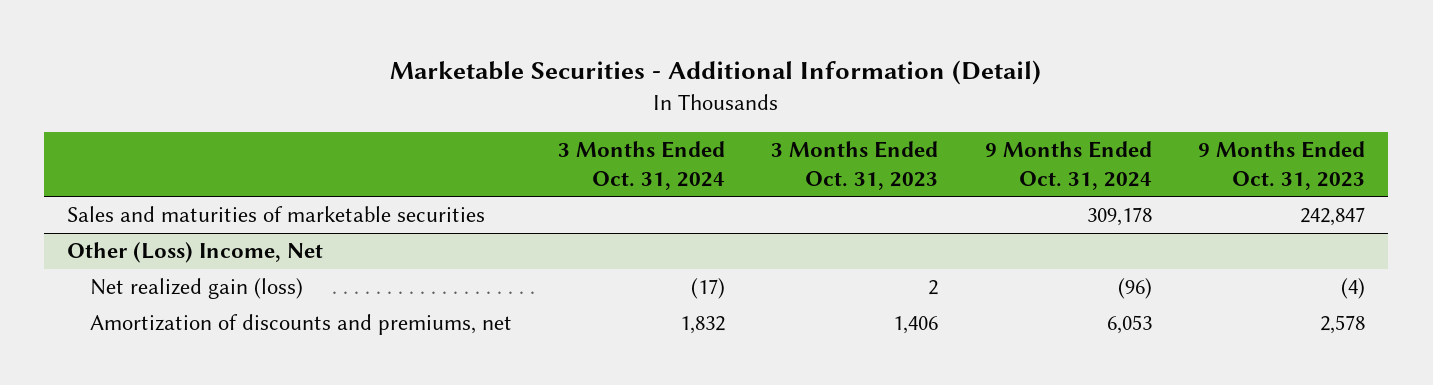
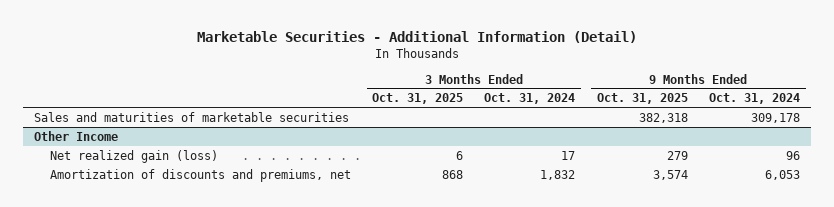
[771,141,939,190] 3 Months Ended Oct. 31, 2023 -> none
[1198,141,1366,190] 9 Months Ended Oct. 31, 2023 -> none
none -> [371,93,463,105] Oct. 31, 2025
none -> [596,93,688,105] Oct. 31, 2025
[67,242,324,264] Other (Loss) Income, Net -> [34,130,119,141] Other Income
[691,278,726,300] (17) -> [561,150,576,160] 17
[1117,278,1152,300] (96) -> [786,150,801,160] 96

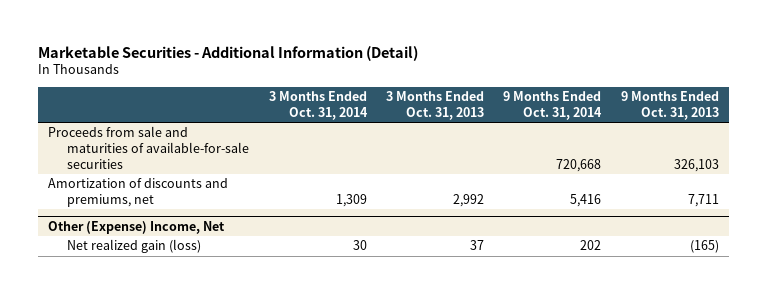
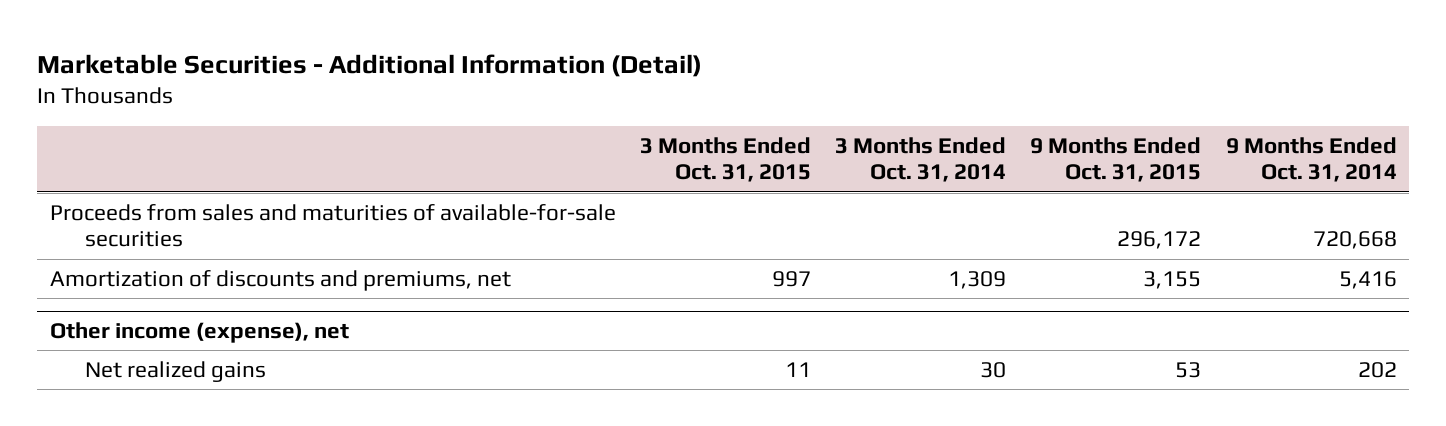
[386,91,485,120] 3 Months Ended Oct. 31, 2013 -> none
[620,91,719,120] 9 Months Ended Oct. 31, 2013 -> none
none -> [639,136,811,183] 3 Months Ended Oct. 31, 2015
none -> [1030,136,1202,183] 9 Months Ended Oct. 31, 2015
[47,126,250,169] Proceeds from sale and maturities of available-for-sale securities -> [49,203,616,248] Proceeds from sales and maturities of available-for-sale securities
[47,221,225,235] Other (Expense) Income, Net -> [49,322,349,344] Other income (expense), net
[67,239,202,254] Net realized gain (loss) -> [85,360,267,382] Net realized gains

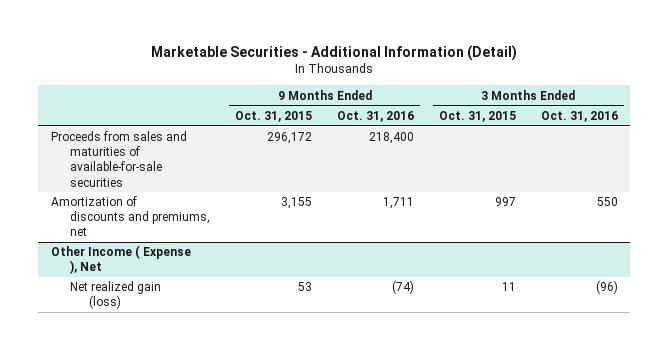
[835,136,1007,183] 3 Months Ended Oct. 31, 2014 -> none
[1225,136,1397,183] 9 Months Ended Oct. 31, 2014 -> none
none -> [337,110,415,122] Oct. 31, 2016
none -> [540,110,618,122] Oct. 31, 2016
[49,322,349,344] Other income (expense), net -> [50,245,191,275] Other Income ( Expense ), Net
[85,360,267,382] Net realized gains -> [70,281,162,310] Net realized gain (loss)

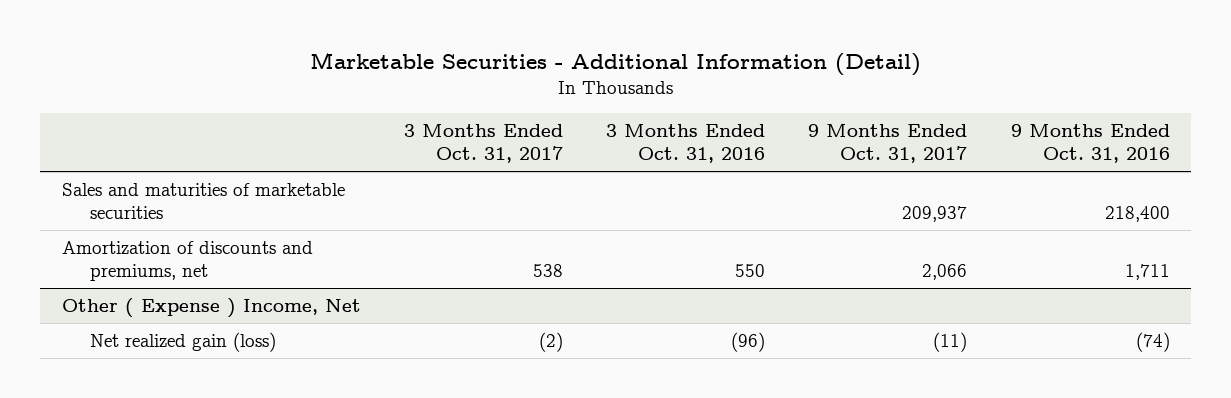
[235,110,313,122] Oct. 31, 2015 -> none
[438,110,516,122] Oct. 31, 2015 -> none
none -> [404,123,564,164] 3 Months Ended Oct. 31, 2017
none -> [808,123,968,164] 9 Months Ended Oct. 31, 2017
[50,131,187,187] Proceeds from sales and maturities of available-for-sale securities -> [61,182,345,220] Sales and maturities of marketable securities
[50,245,191,275] Other Income ( Expense ), Net -> [61,297,361,318] Other ( Expense ) Income, Net

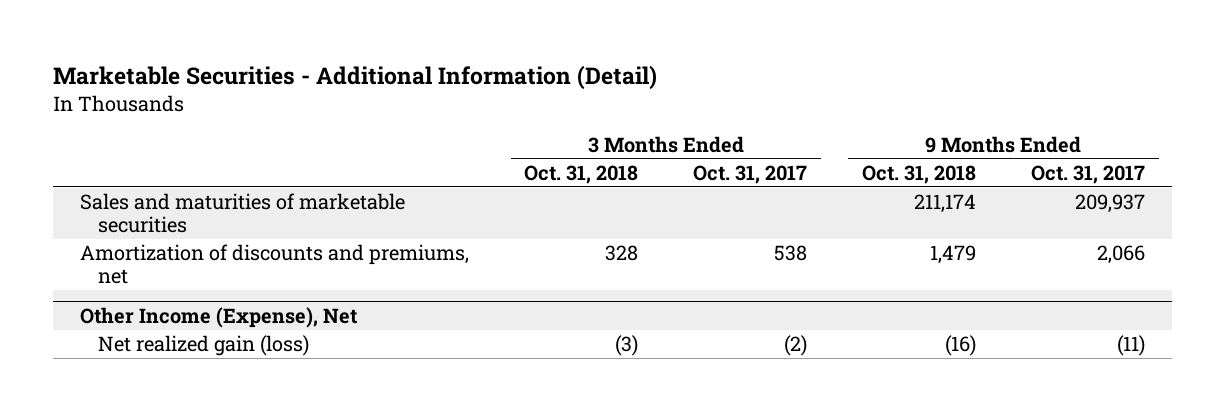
[606,123,766,164] 3 Months Ended Oct. 31, 2016 -> none
[1010,123,1170,164] 9 Months Ended Oct. 31, 2016 -> none
none -> [524,164,639,184] Oct. 31, 2018
none -> [861,164,976,184] Oct. 31, 2018
[61,297,361,318] Other ( Expense ) Income, Net -> [80,306,358,328] Other Income (Expense), Net

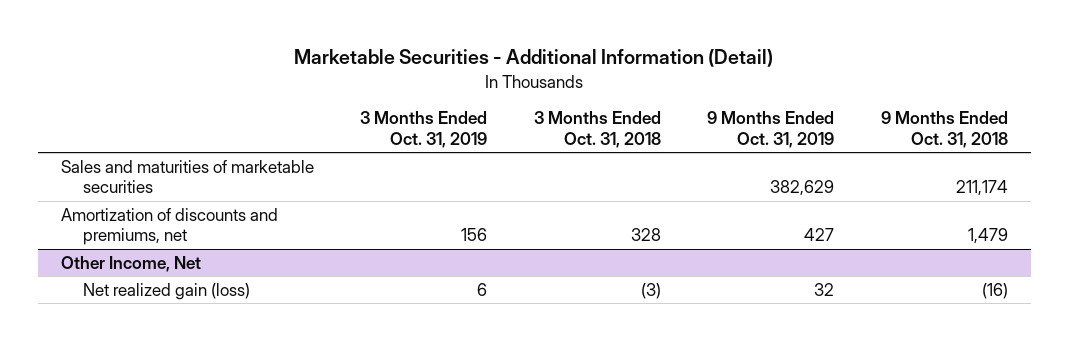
[693,164,808,184] Oct. 31, 2017 -> none
[1030,164,1145,184] Oct. 31, 2017 -> none
none -> [360,111,488,149] 3 Months Ended Oct. 31, 2019
none -> [707,111,835,149] 9 Months Ended Oct. 31, 2019
[80,306,358,328] Other Income (Expense), Net -> [61,255,202,272] Other Income, Net

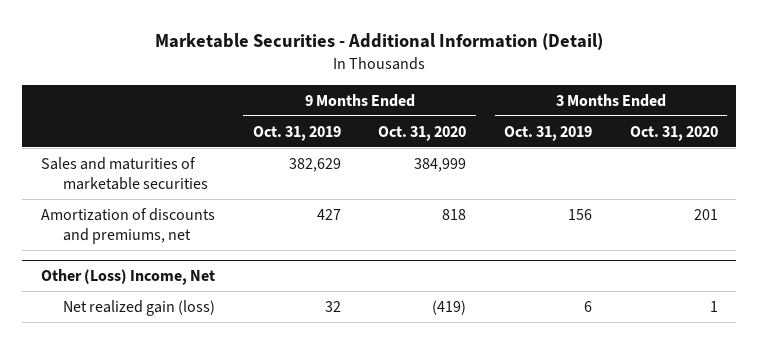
[533,111,661,149] 3 Months Ended Oct. 31, 2018 -> none
[880,111,1008,149] 9 Months Ended Oct. 31, 2018 -> none
none -> [378,125,467,141] Oct. 31, 2020
none -> [629,125,718,141] Oct. 31, 2020
[61,255,202,272] Other Income, Net -> [40,268,215,285] Other (Loss) Income, Net

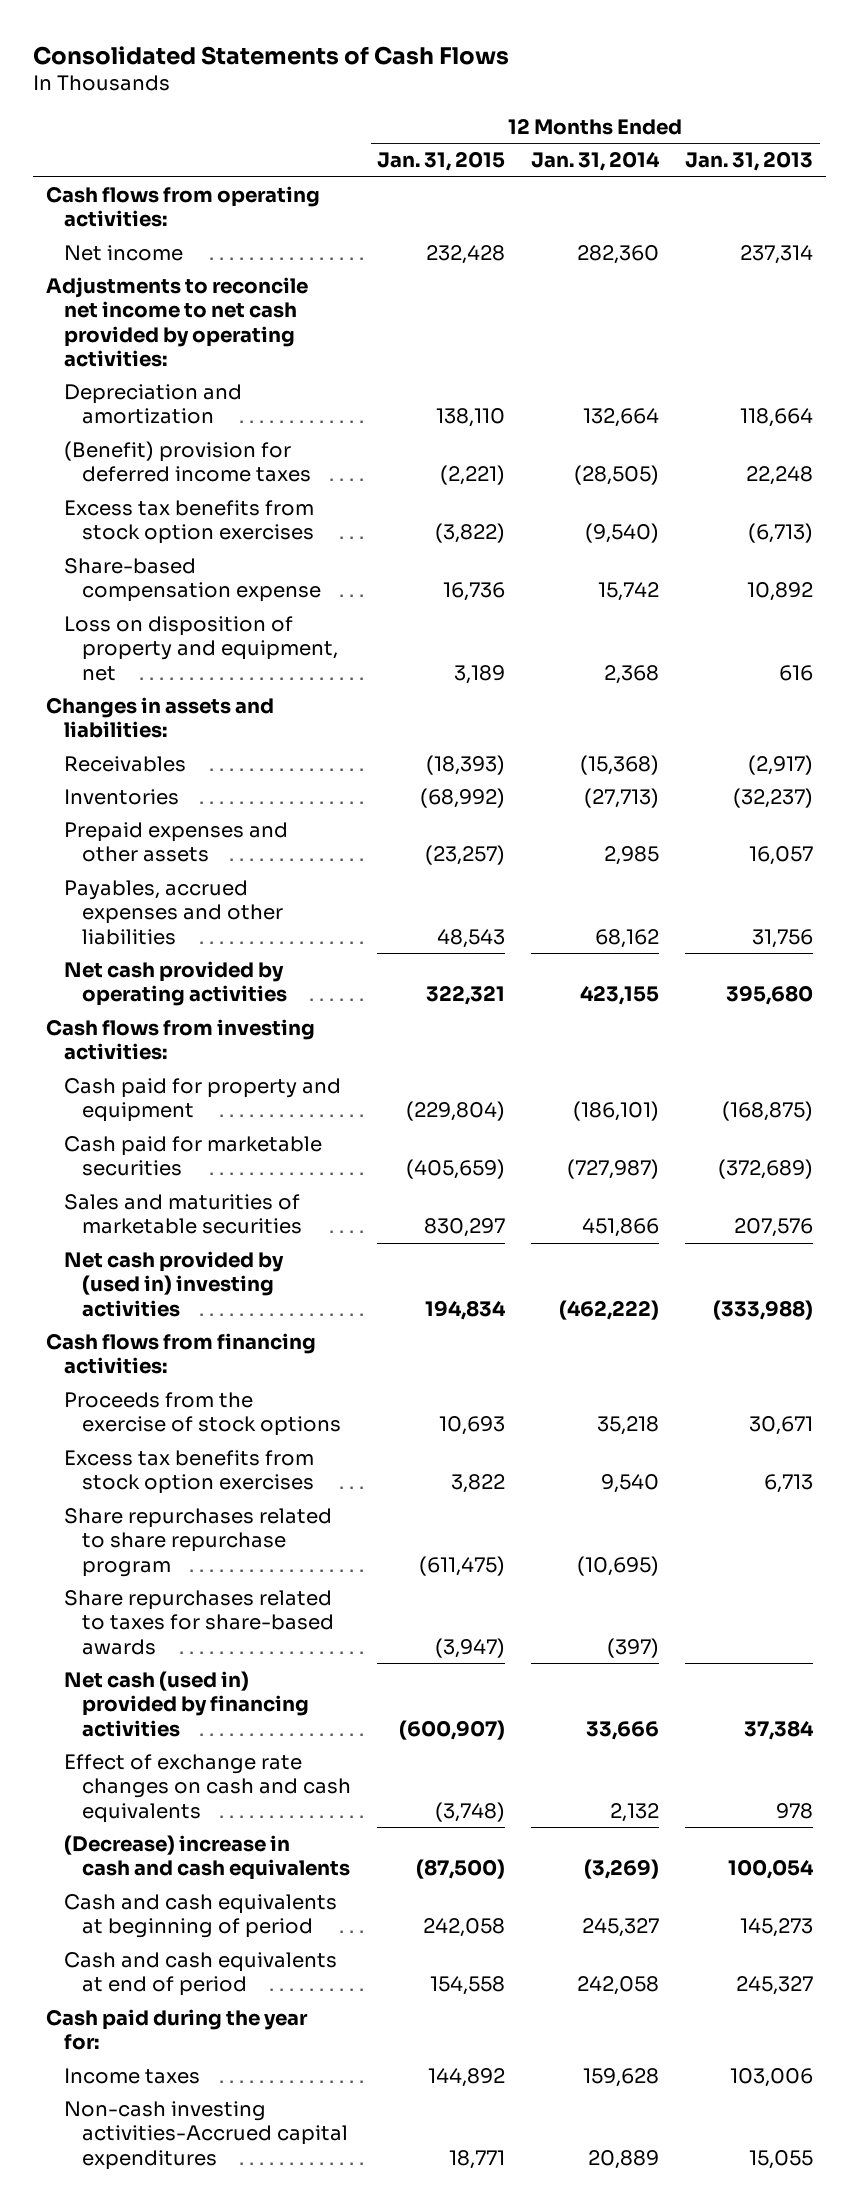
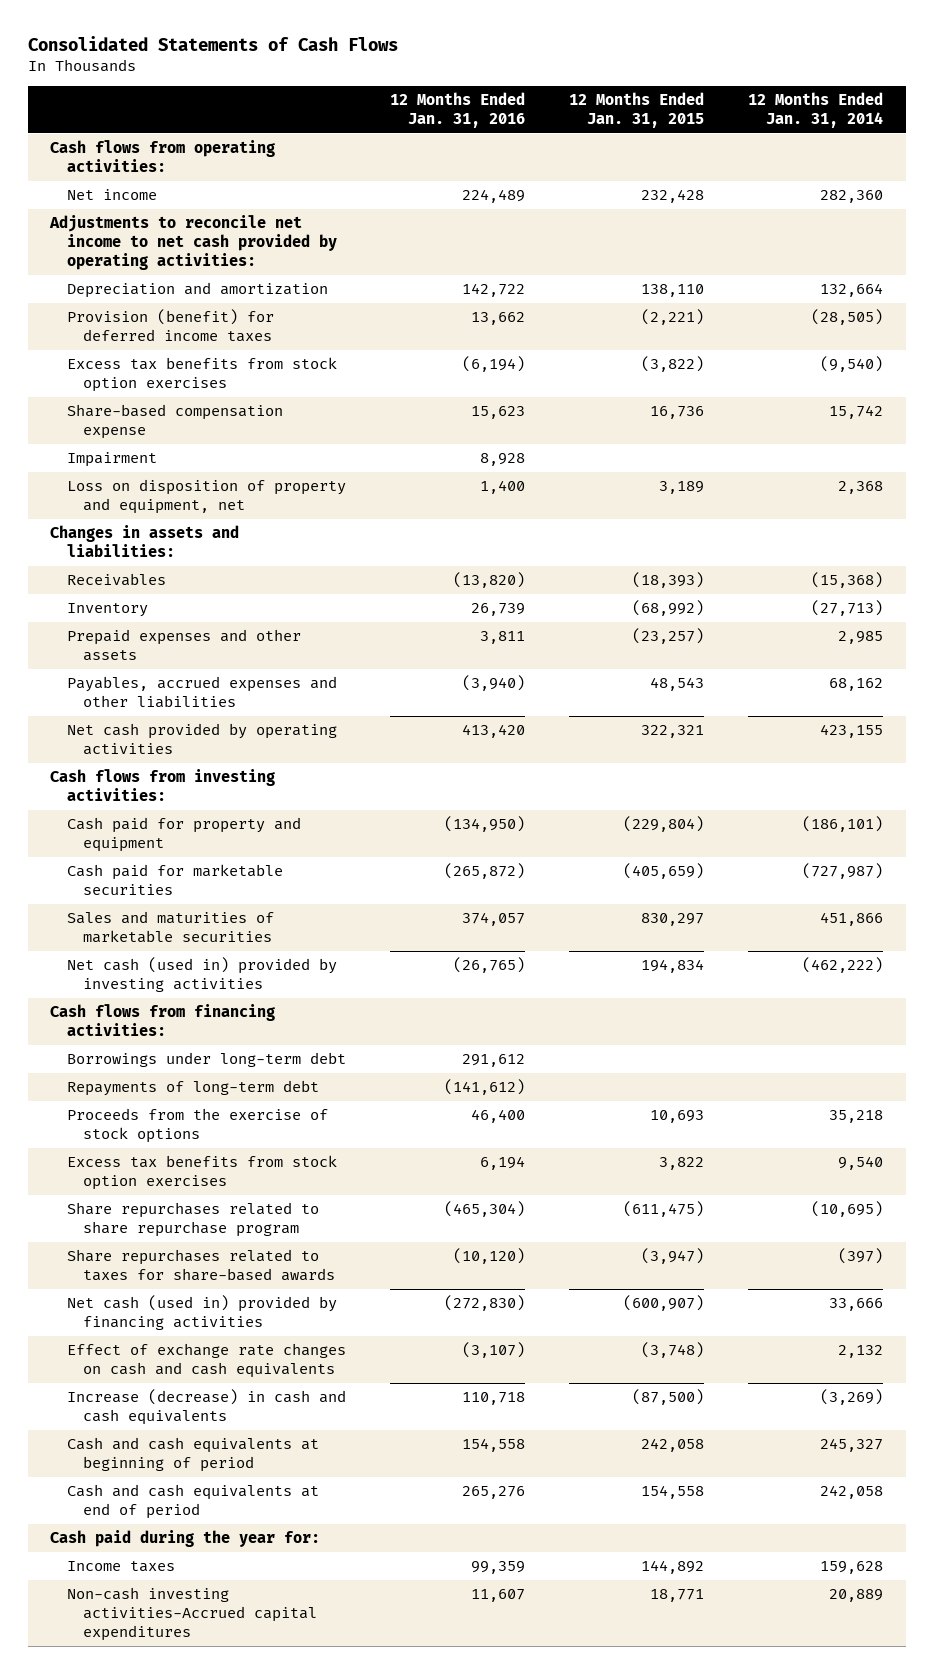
[685,151,814,172] Jan. 31, 2013 -> none
none -> [389,91,525,128] 12 Months Ended Jan. 31, 2016
[63,440,312,483] (Benefit) provision for deferred income taxes -> [66,309,274,342] Provision (benefit) for deferred income taxes
none -> [66,452,157,468] Impairment
[63,788,179,805] Inventories -> [66,603,148,618] Inventory
[63,1250,284,1317] Net cash provided by (used in) investing activities -> [66,957,337,992] Net cash (used in) provided by investing activities
none -> [66,1052,346,1068] Borrowings under long-term debt
none -> [66,1080,319,1097] Repayments of long-term debt
[63,1834,351,1881] (Decrease) increase in cash and cash equivalents -> [66,1389,346,1425] Increase (decrease) in cash and cash equivalents

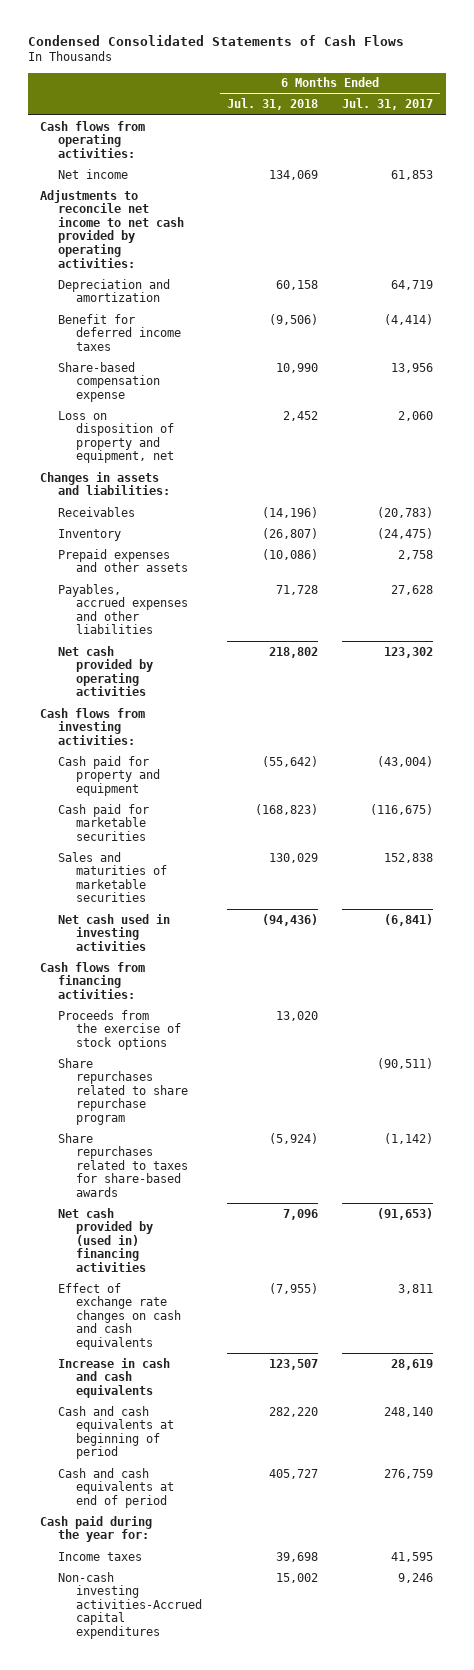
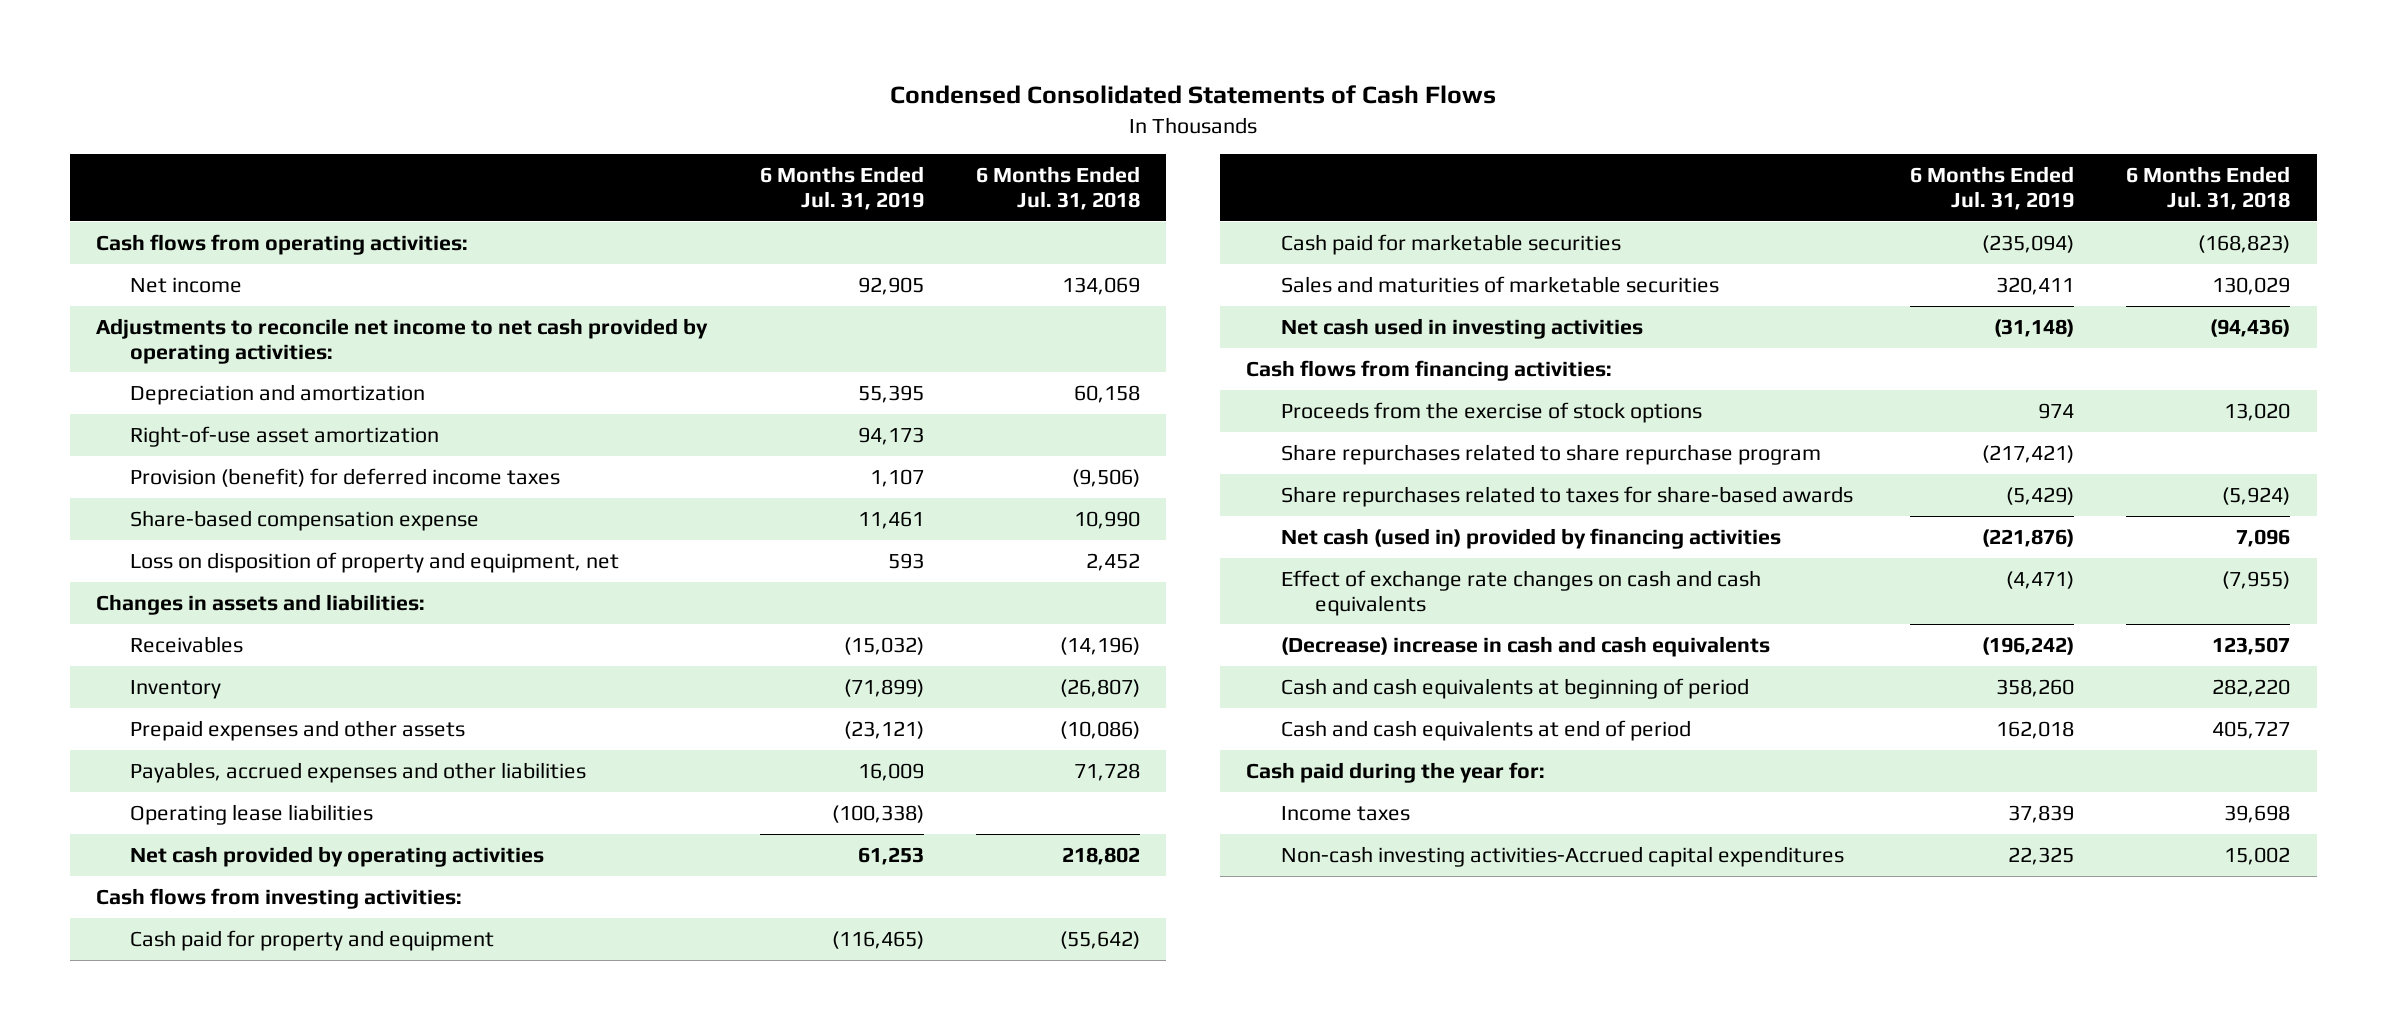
[342,98,434,111] Jul. 31, 2017 -> none
none -> [759,166,924,211] 6 Months Ended Jul. 31, 2019
none -> [130,425,440,447] Right-of-use asset amortization
[57,313,181,351] Benefit for deferred income taxes -> [130,467,561,487] Provision (benefit) for deferred income taxes
none -> [130,803,374,825] Operating lease liabilities
[57,1207,153,1272] Net cash provided by (used in) financing activities -> [1280,527,1781,549] Net cash (used in) provided by financing activities
[57,1357,170,1398] Increase in cash and cash equivalents -> [1280,635,1770,657] (Decrease) increase in cash and cash equivalents

